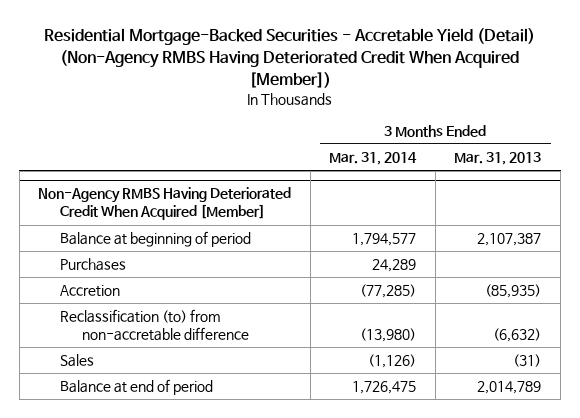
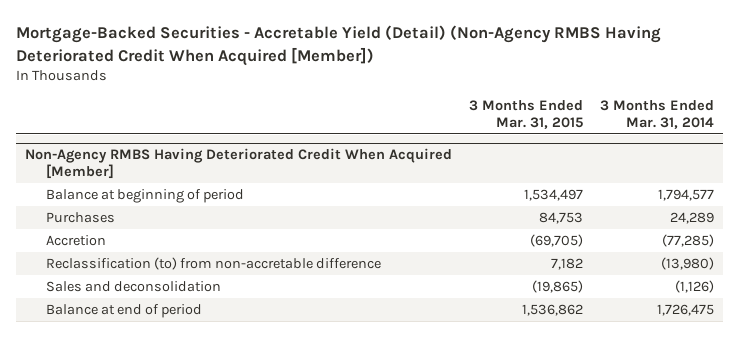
[43,28,535,88] Residential Mortgage-Backed Securities - Accretable Yield (Detail) (Non-Agency RMBS Having Deteriorated Credit When Acquired [Member]) -> [15,25,661,66] Mortgage-Backed Securities - Accretable Yield (Detail) (Non-Agency RMBS Having Deteriorated Credit When Acquired [Member])
[454,152,542,166] Mar. 31, 2013 -> none
none -> [468,100,583,130] 3 Months Ended Mar. 31, 2015
[60,354,95,368] Sales -> [45,280,221,292] Sales and deconsolidation

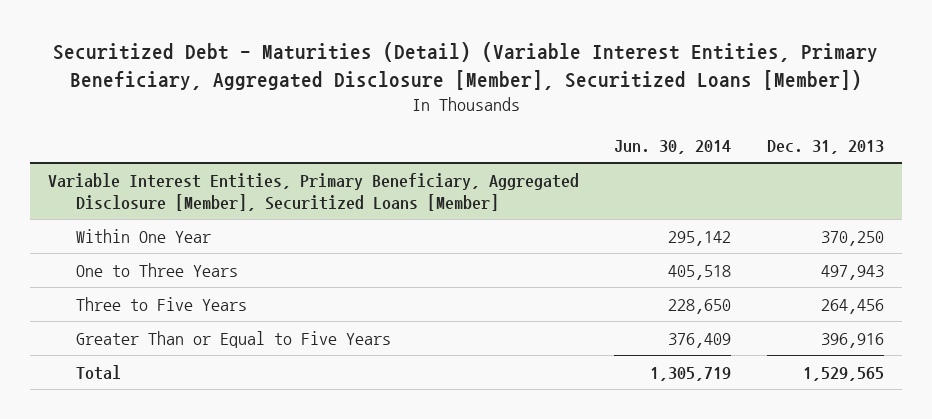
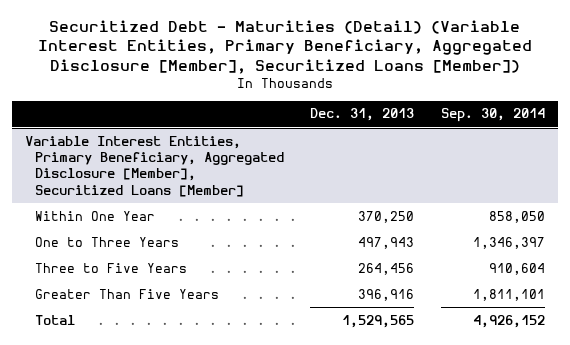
[614,139,732,154] Jun. 30, 2014 -> none
none -> [440,108,545,123] Sep. 30, 2014
[76,330,392,348] Greater Than or Equal to Five Years -> [34,288,219,299] Greater Than Five Years

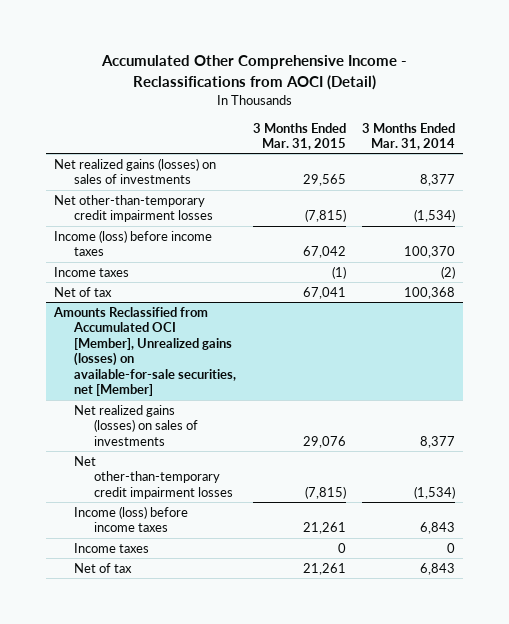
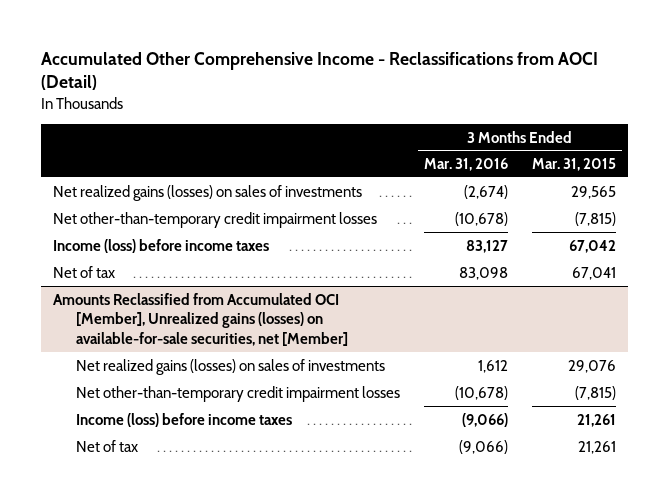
[362,122,456,151] 3 Months Ended Mar. 31, 2014 -> none
none -> [423,158,508,172] Mar. 31, 2016
[54,266,130,277] Income taxes -> none
[74,542,150,553] Income taxes -> none

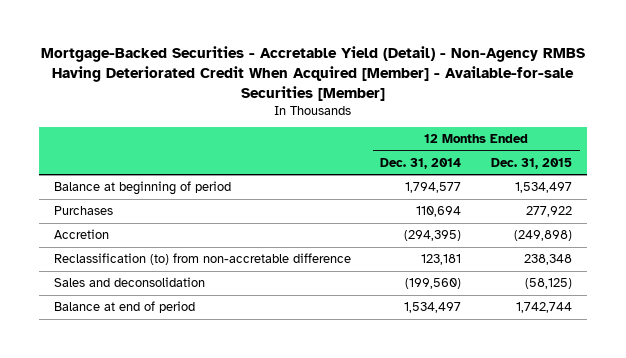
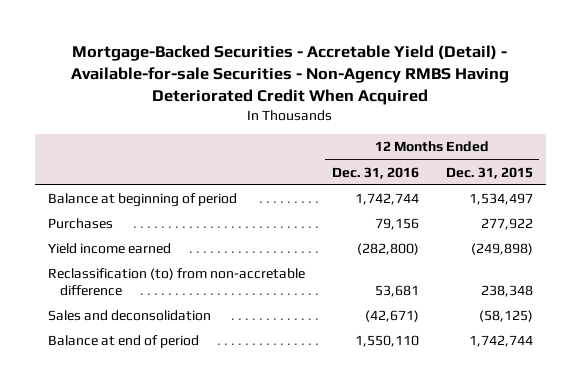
[40,46,585,101] Mortgage-Backed Securities - Accretable Yield (Detail) - Non-Agency RMBS Having Deteriorated Credit When Acquired [Member] - Available-for-sale Securities [Member] -> [71,44,510,105] Mortgage-Backed Securities - Accretable Yield (Detail) - Available-for-sale Securities - Non-Agency RMBS Having Deteriorated Credit When Acquired
[380,157,462,169] Dec. 31, 2014 -> none
none -> [331,166,419,179] Dec. 31, 2016
[53,229,109,240] Accretion -> [48,243,172,255] Yield income earned

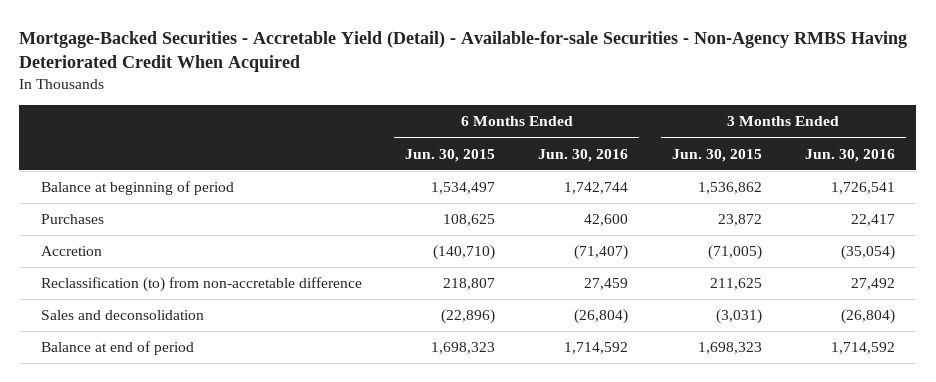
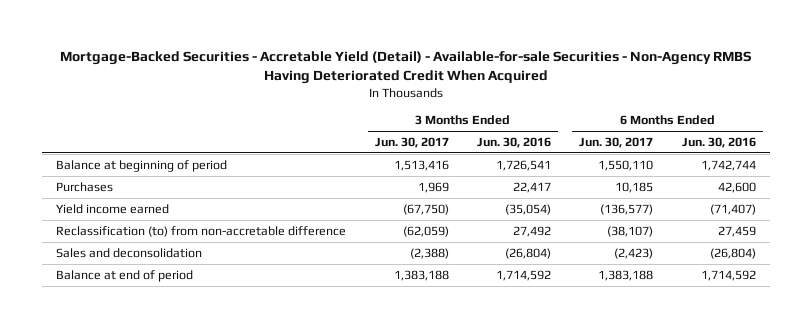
[405,148,496,162] Jun. 30, 2015 -> none
[671,148,762,162] Jun. 30, 2015 -> none
none -> [374,137,449,149] Jun. 30, 2017
none -> [579,137,654,149] Jun. 30, 2017
[40,246,102,257] Accretion -> [56,203,170,214] Yield income earned

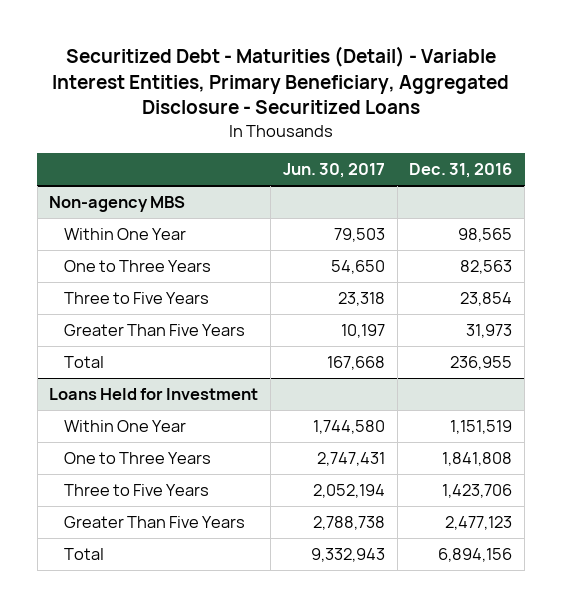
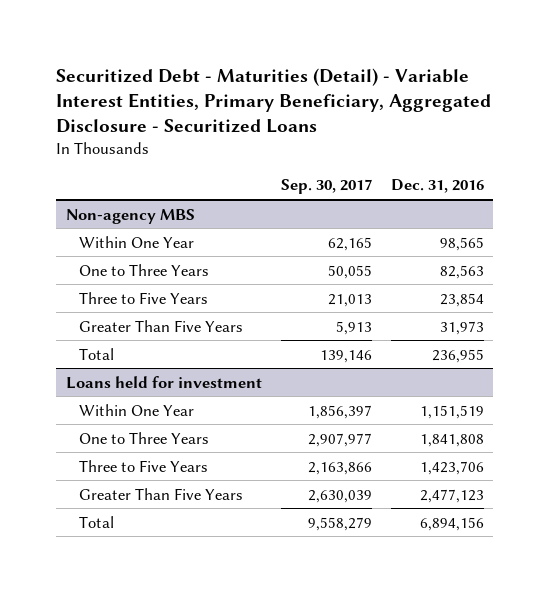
[282,163,385,179] Jun. 30, 2017 -> none
none -> [280,179,372,195] Sep. 30, 2017
[49,387,259,400] Loans Held for Investment -> [65,375,262,389] Loans held for investment

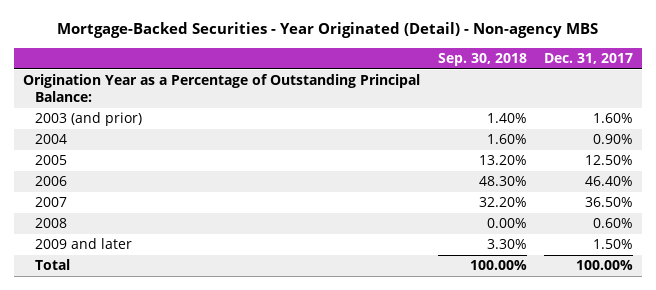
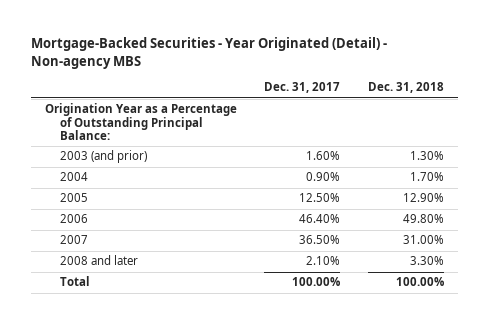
[437,53,527,67] Sep. 30, 2018 -> none
none -> [368,82,445,94] Dec. 31, 2018
[35,218,68,229] 2008 -> none
[35,238,133,250] 2009 and later -> [60,255,139,266] 2008 and later
[593,239,634,250] 1.50% -> [306,256,341,266] 2.10%

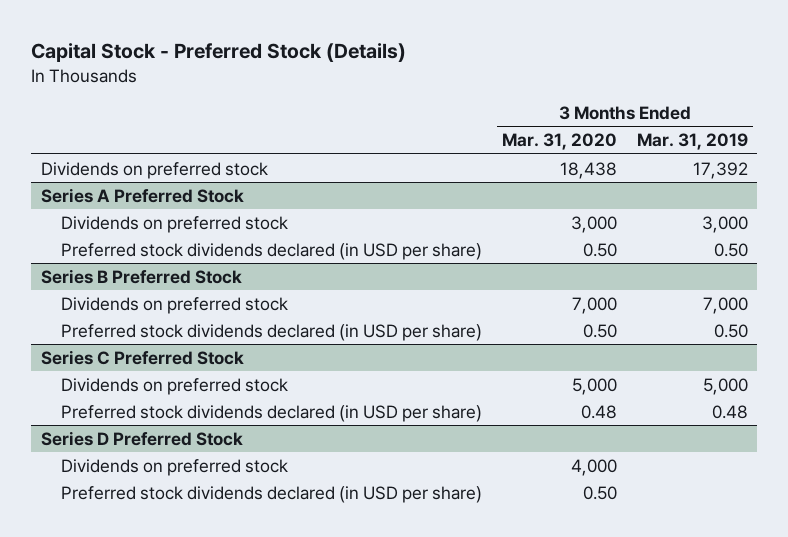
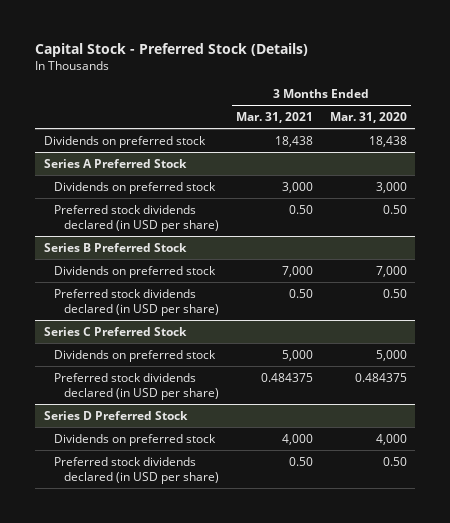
[636,133,748,151] Mar. 31, 2019 -> none
none -> [235,112,313,124] Mar. 31, 2021
[580,404,617,419] 0.48 -> [354,372,407,382] 0.484375

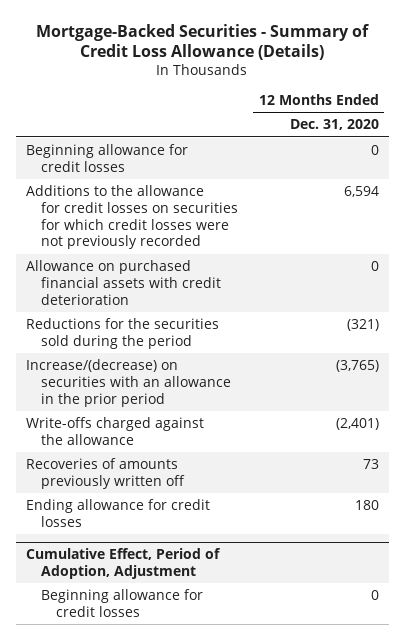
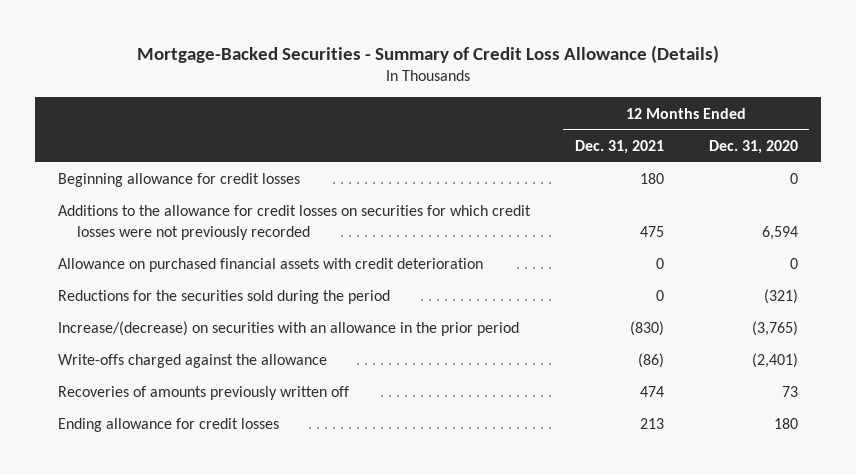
none -> [574,139,664,154] Dec. 31, 2021
[26,548,222,580] Cumulative Effect, Period of Adoption, Adjustment -> none
[41,588,204,617] Beginning allowance for credit losses -> none

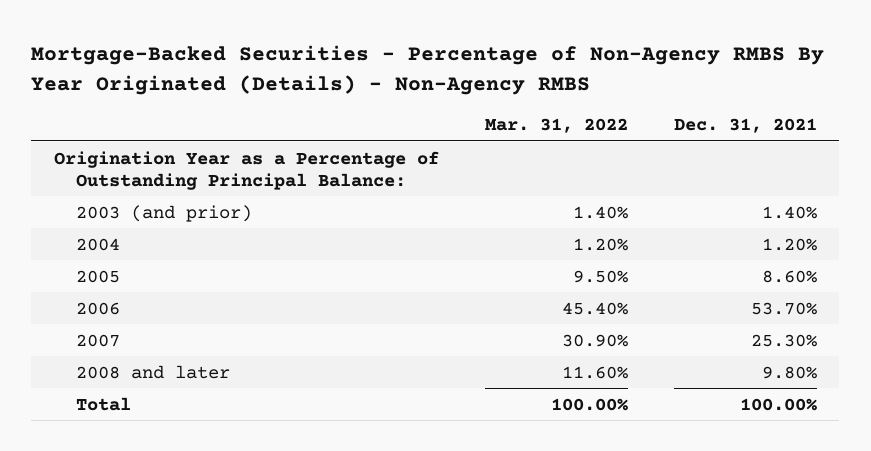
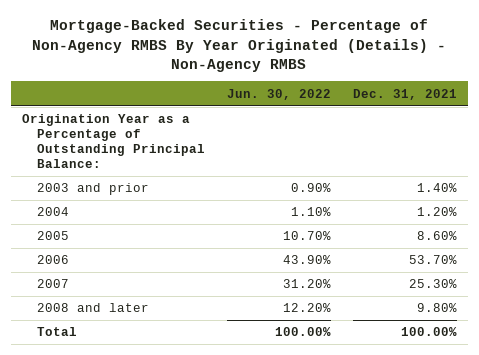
[484,118,628,134] Mar. 31, 2022 -> none
none -> [227,88,332,100] Jun. 30, 2022
[76,204,253,222] 2003 (and prior) -> [37,183,150,196] 2003 and prior

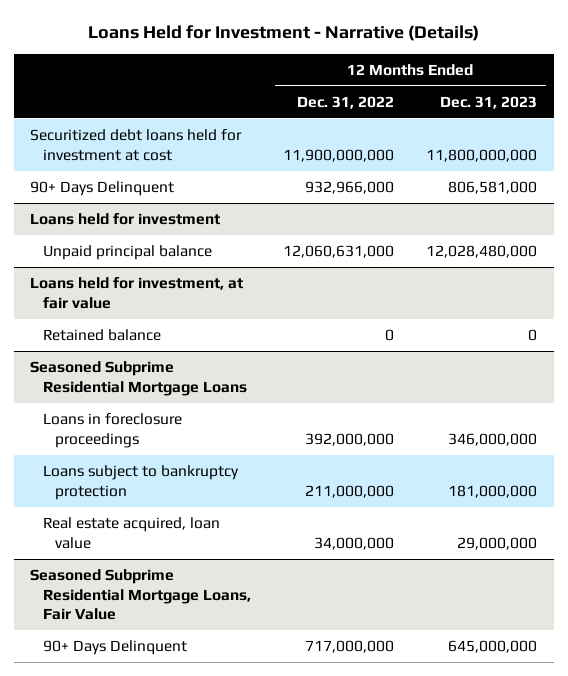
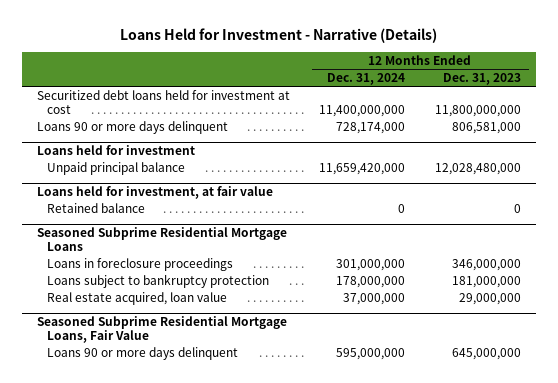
[297,95,395,109] Dec. 31, 2022 -> none
none -> [327,73,406,86] Dec. 31, 2024
[30,181,175,197] 90+ Days Delinquent -> [36,120,228,134] Loans 90 or more days delinquent
[42,640,187,656] 90+ Days Delinquent -> [47,346,239,360] Loans 90 or more days delinquent

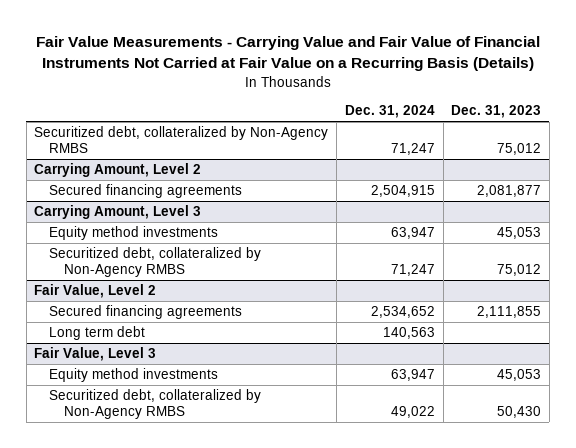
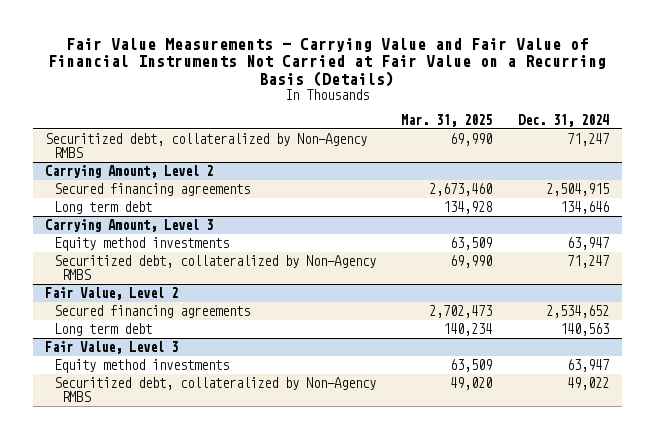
[451,105,542,119] Dec. 31, 2023 -> none
none -> [401,113,493,127] Mar. 31, 2025
none -> [53,201,152,215] Long term debt

